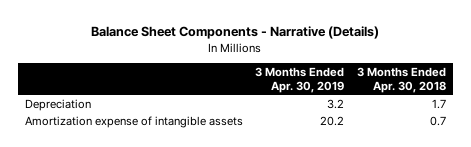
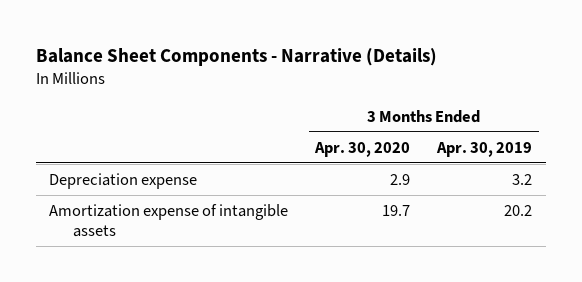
[357,66,447,93] 3 Months Ended Apr. 30, 2018 -> none
none -> [314,141,411,157] Apr. 30, 2020
[24,98,91,111] Depreciation -> [49,172,198,189] Depreciation expense

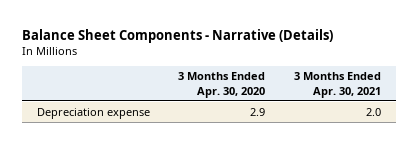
[436,141,533,157] Apr. 30, 2019 -> none
none -> [294,72,382,98] 3 Months Ended Apr. 30, 2021
[49,203,289,238] Amortization expense of intangible assets -> none

